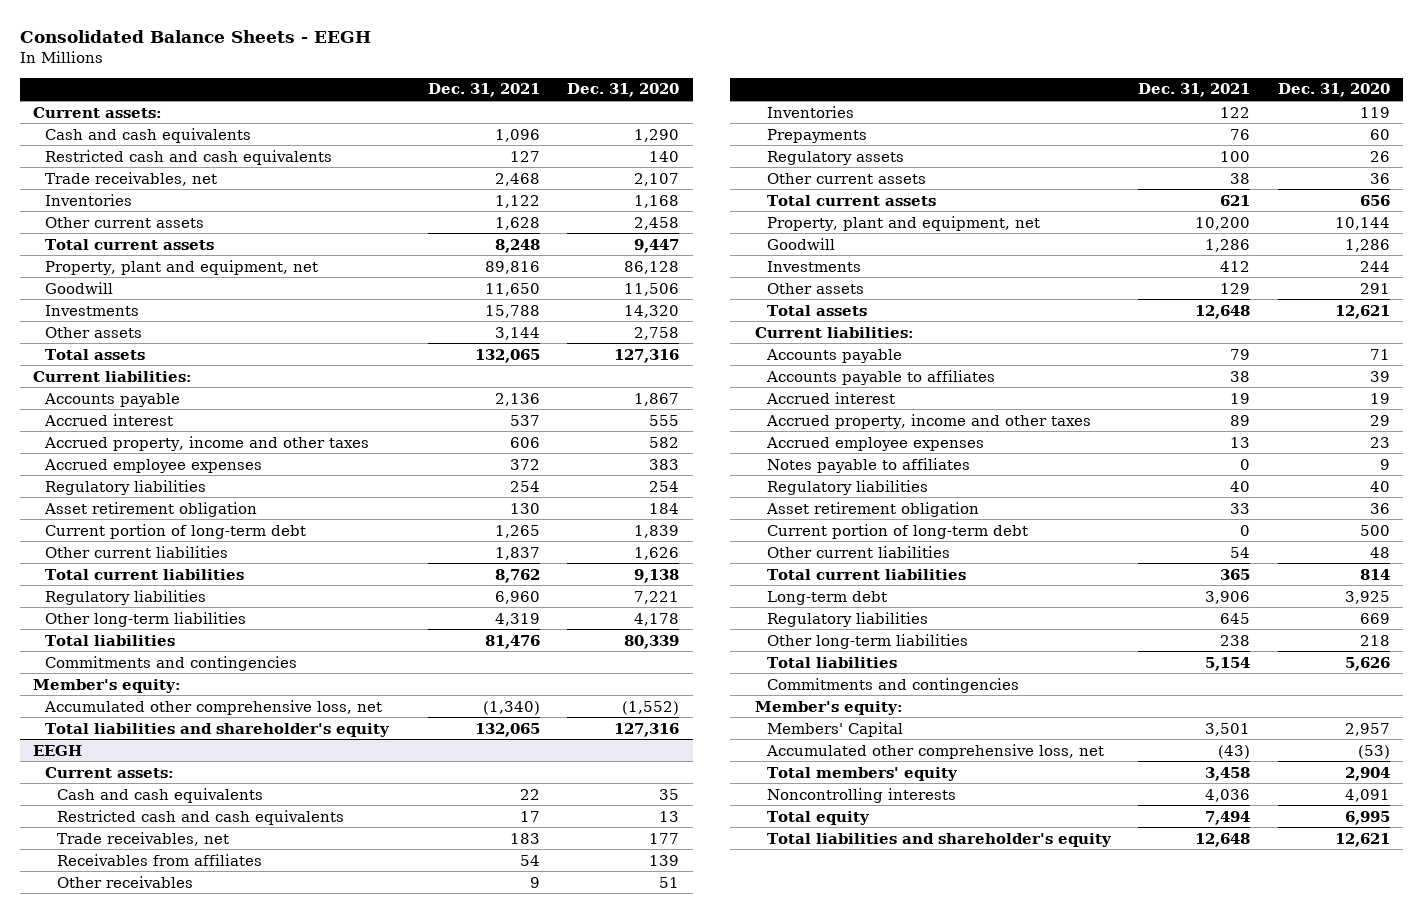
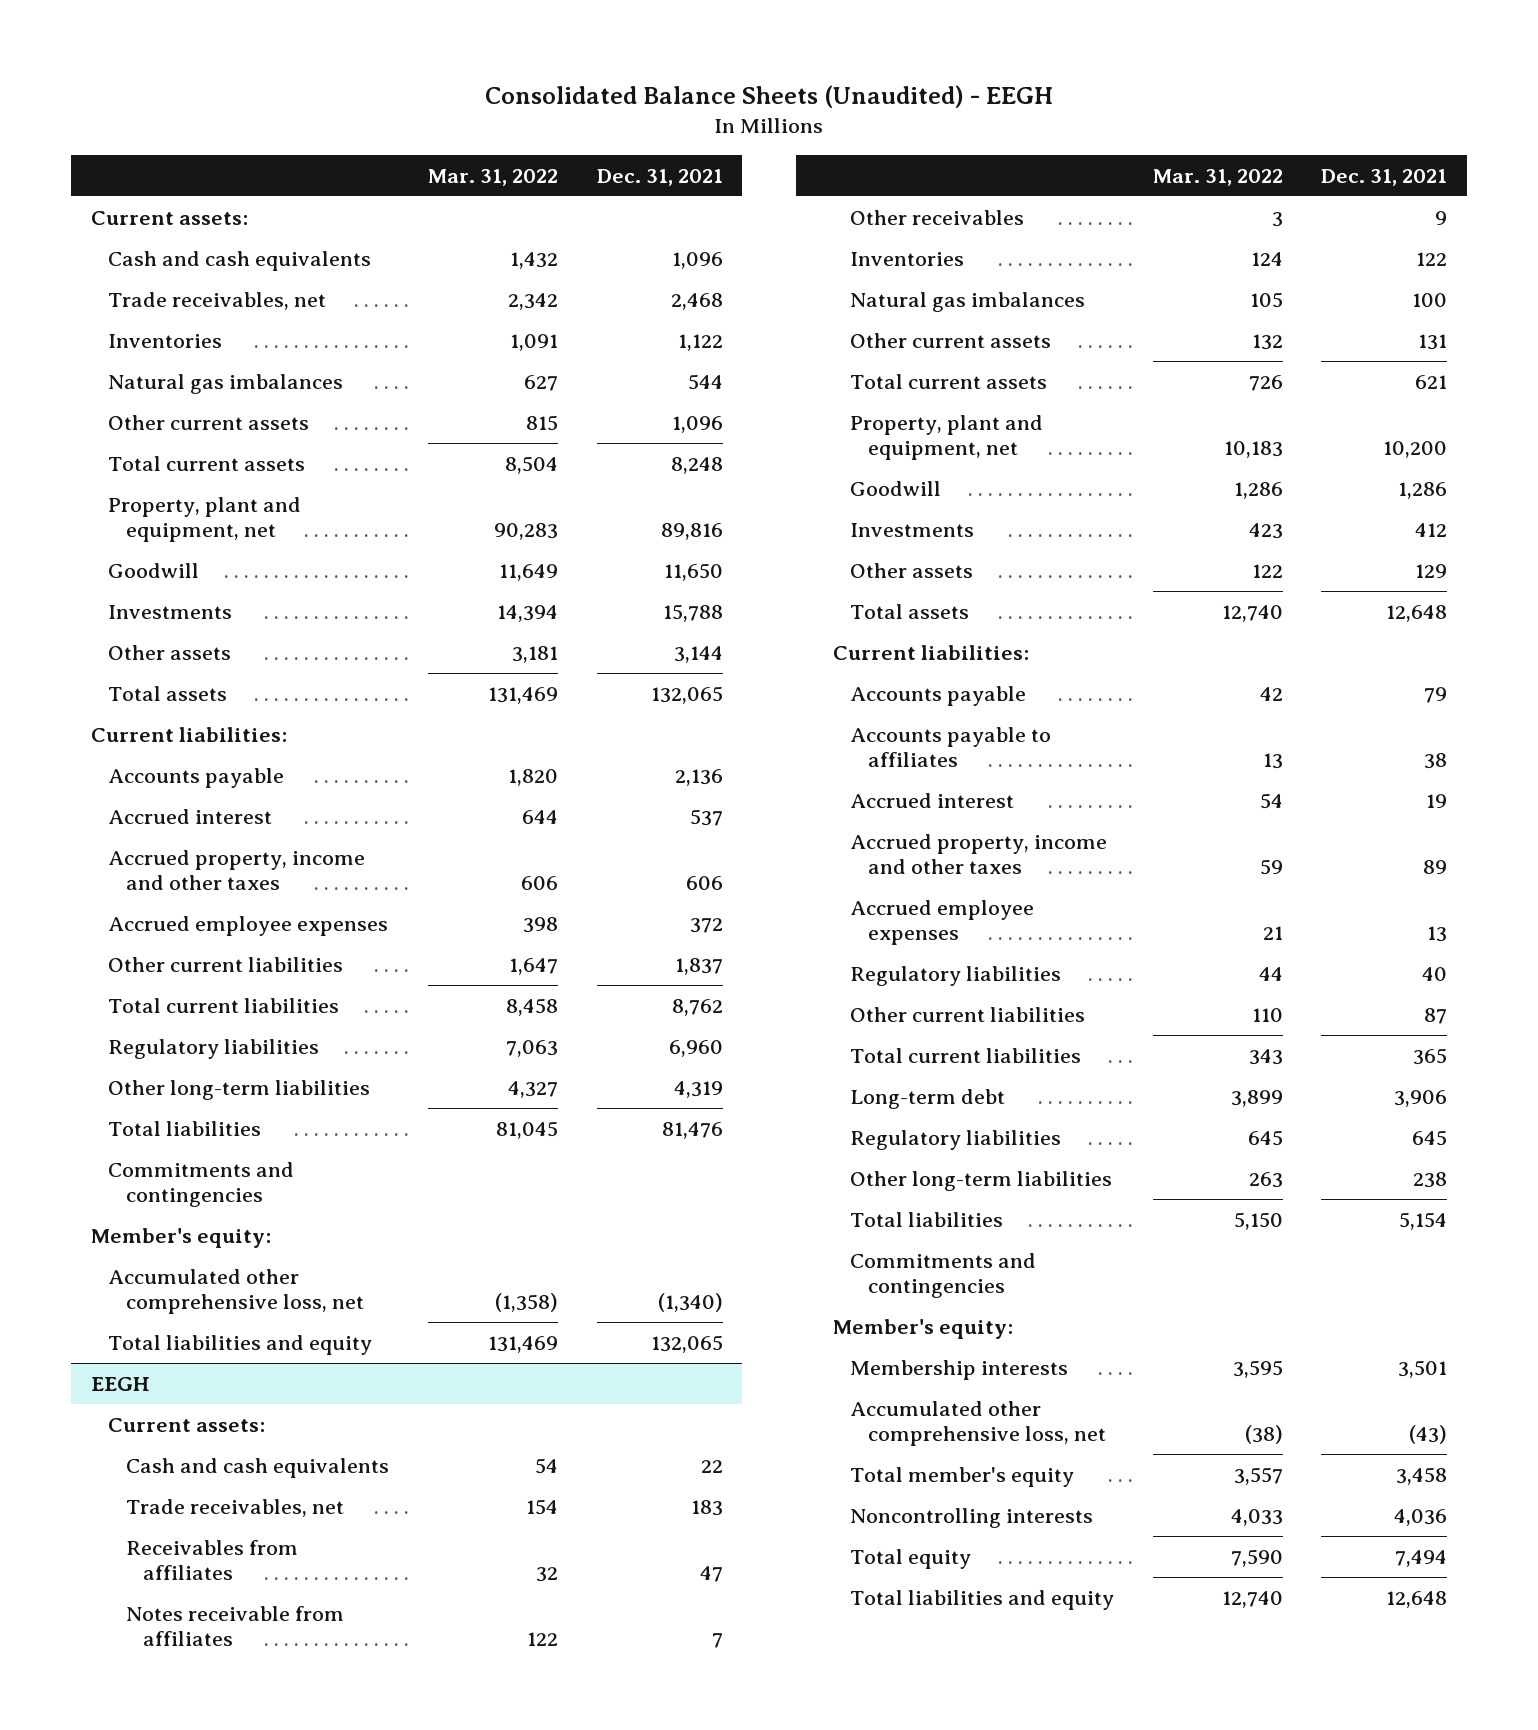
[19,29,371,43] Consolidated Balance Sheets - EEGH -> [485,85,1054,109] Consolidated Balance Sheets (Unaudited) - EEGH
[567,83,680,98] Dec. 31, 2020 -> none
none -> [428,168,559,186] Mar. 31, 2022
[45,149,333,165] Restricted cash and cash equivalents -> none
none -> [108,373,344,394] Natural gas imbalances
[495,216,541,230] 1,628 -> [672,415,724,433] 1,096
[45,479,207,495] Regulatory liabilities -> none
[44,501,258,517] Asset retirement obligation -> none
[45,523,307,539] Current portion of long-term debt -> none
[45,722,391,737] Total liabilities and shareholder's equity -> [108,1334,373,1355] Total liabilities and equity
[56,809,344,825] Restricted cash and cash equivalents -> none
[520,854,541,866] 54 -> [700,1566,724,1583] 47
none -> [125,1605,344,1647] Notes receivable from affiliates
[767,128,868,143] Prepayments -> none
[767,150,905,165] Regulatory assets -> none
none -> [850,291,1086,312] Natural gas imbalances
[1230,172,1251,184] 38 -> [1418,333,1448,350] 131
[767,457,971,473] Notes payable to affiliates -> none
[766,501,980,517] Asset retirement obligation -> none
[767,523,1029,539] Current portion of long-term debt -> none
[1230,546,1251,558] 54 -> [1424,1007,1448,1024] 87
[767,721,904,737] Members' Capital -> [850,1359,1069,1380] Membership interests
[767,766,959,781] Total members' equity -> [850,1466,1075,1487] Total member's equity
[767,832,1113,847] Total liabilities and shareholder's equity -> [850,1589,1115,1610] Total liabilities and equity

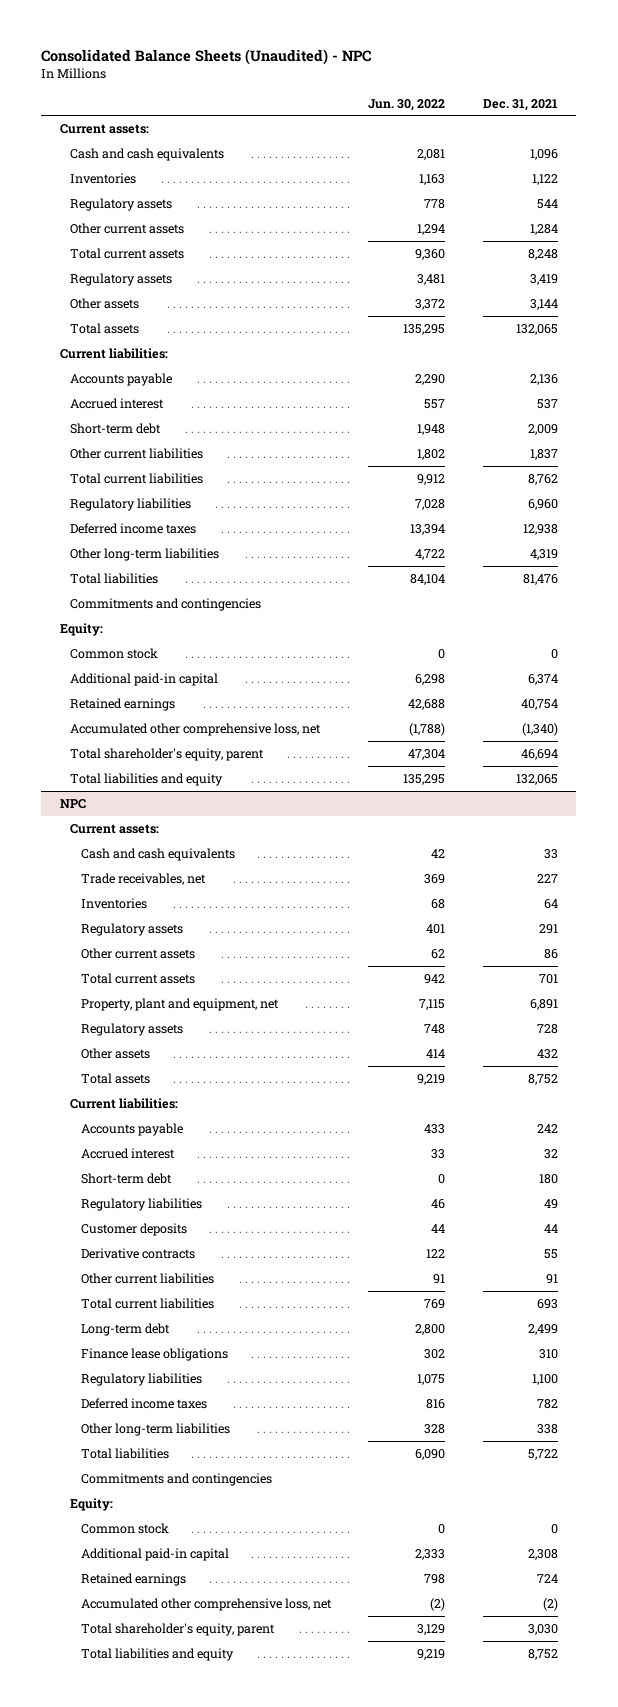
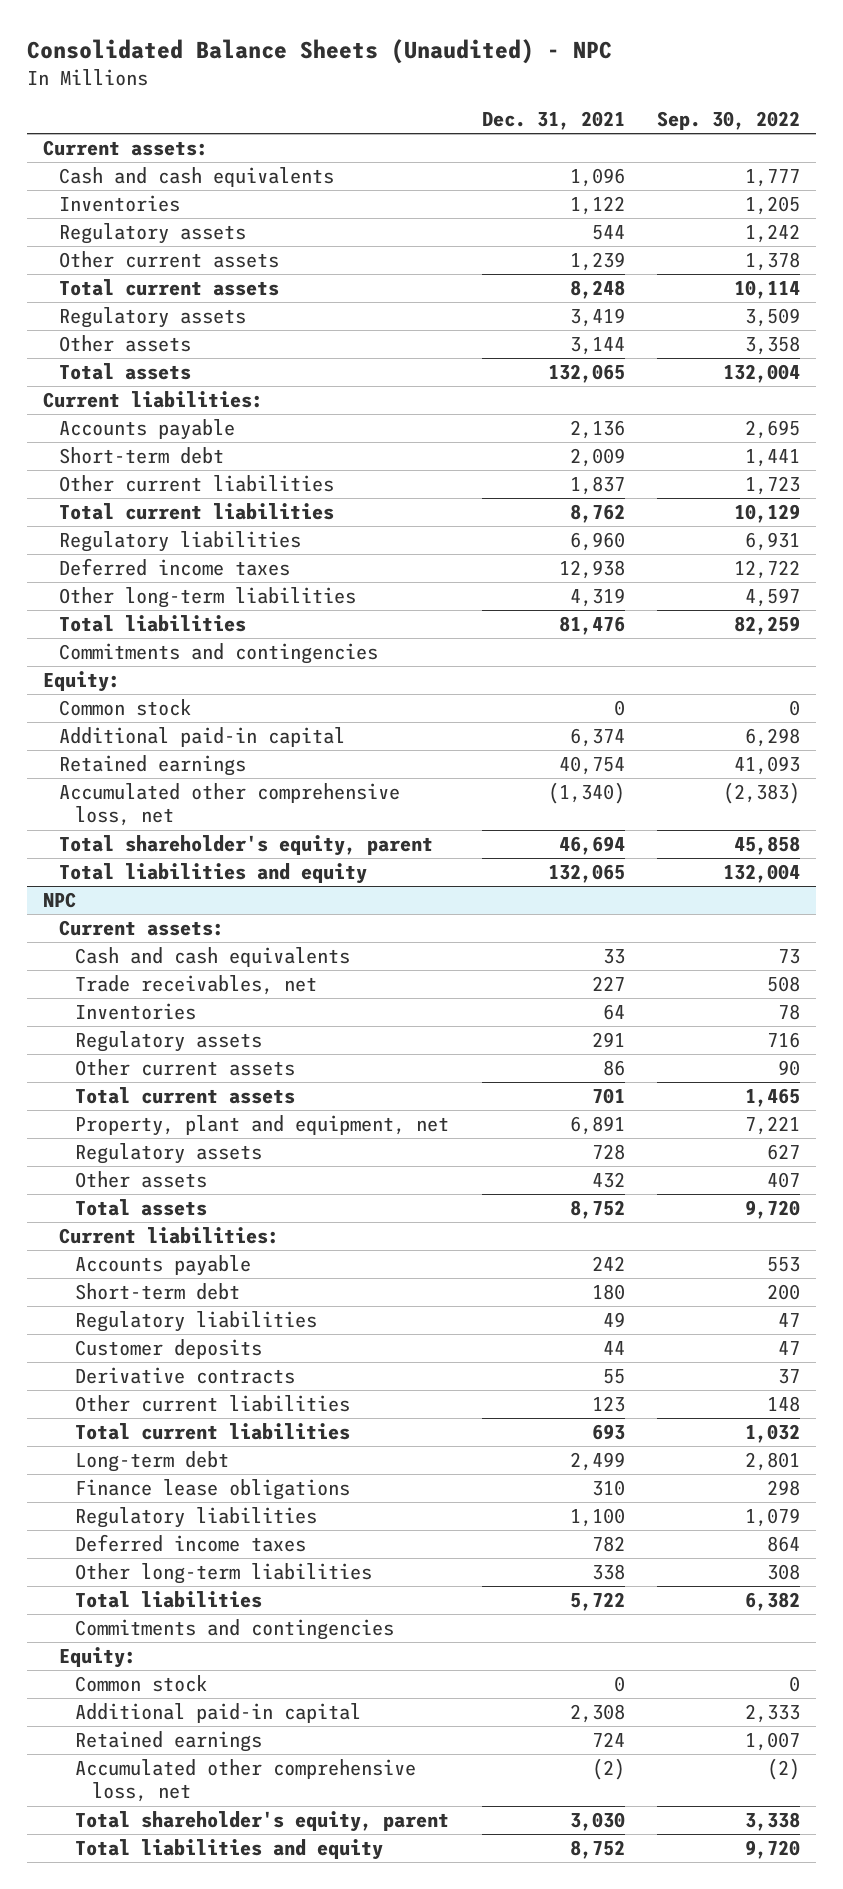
[368,98,446,111] Jun. 30, 2022 -> none
none -> [656,111,800,131] Sep. 30, 2022
[529,223,558,235] 1,284 -> [569,252,625,272] 1,239
[70,397,165,409] Accrued interest -> none
[80,1147,175,1159] Accrued interest -> none
[545,1273,558,1284] 91 -> [591,1396,625,1413] 123

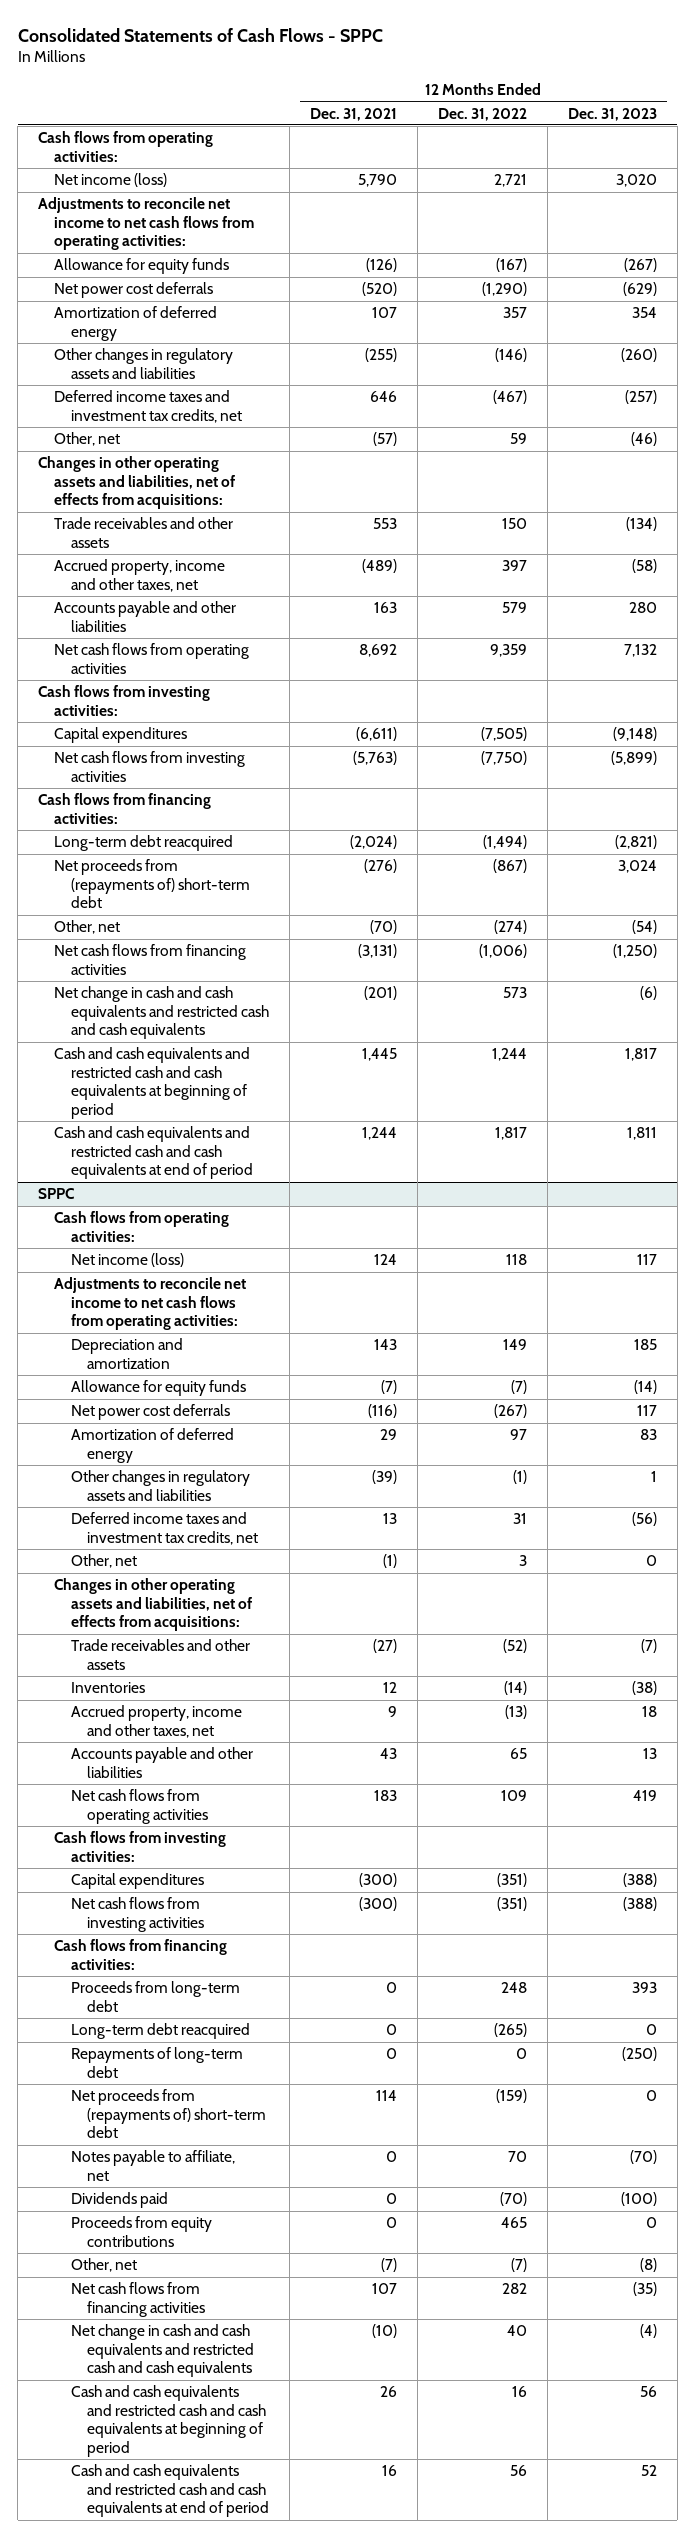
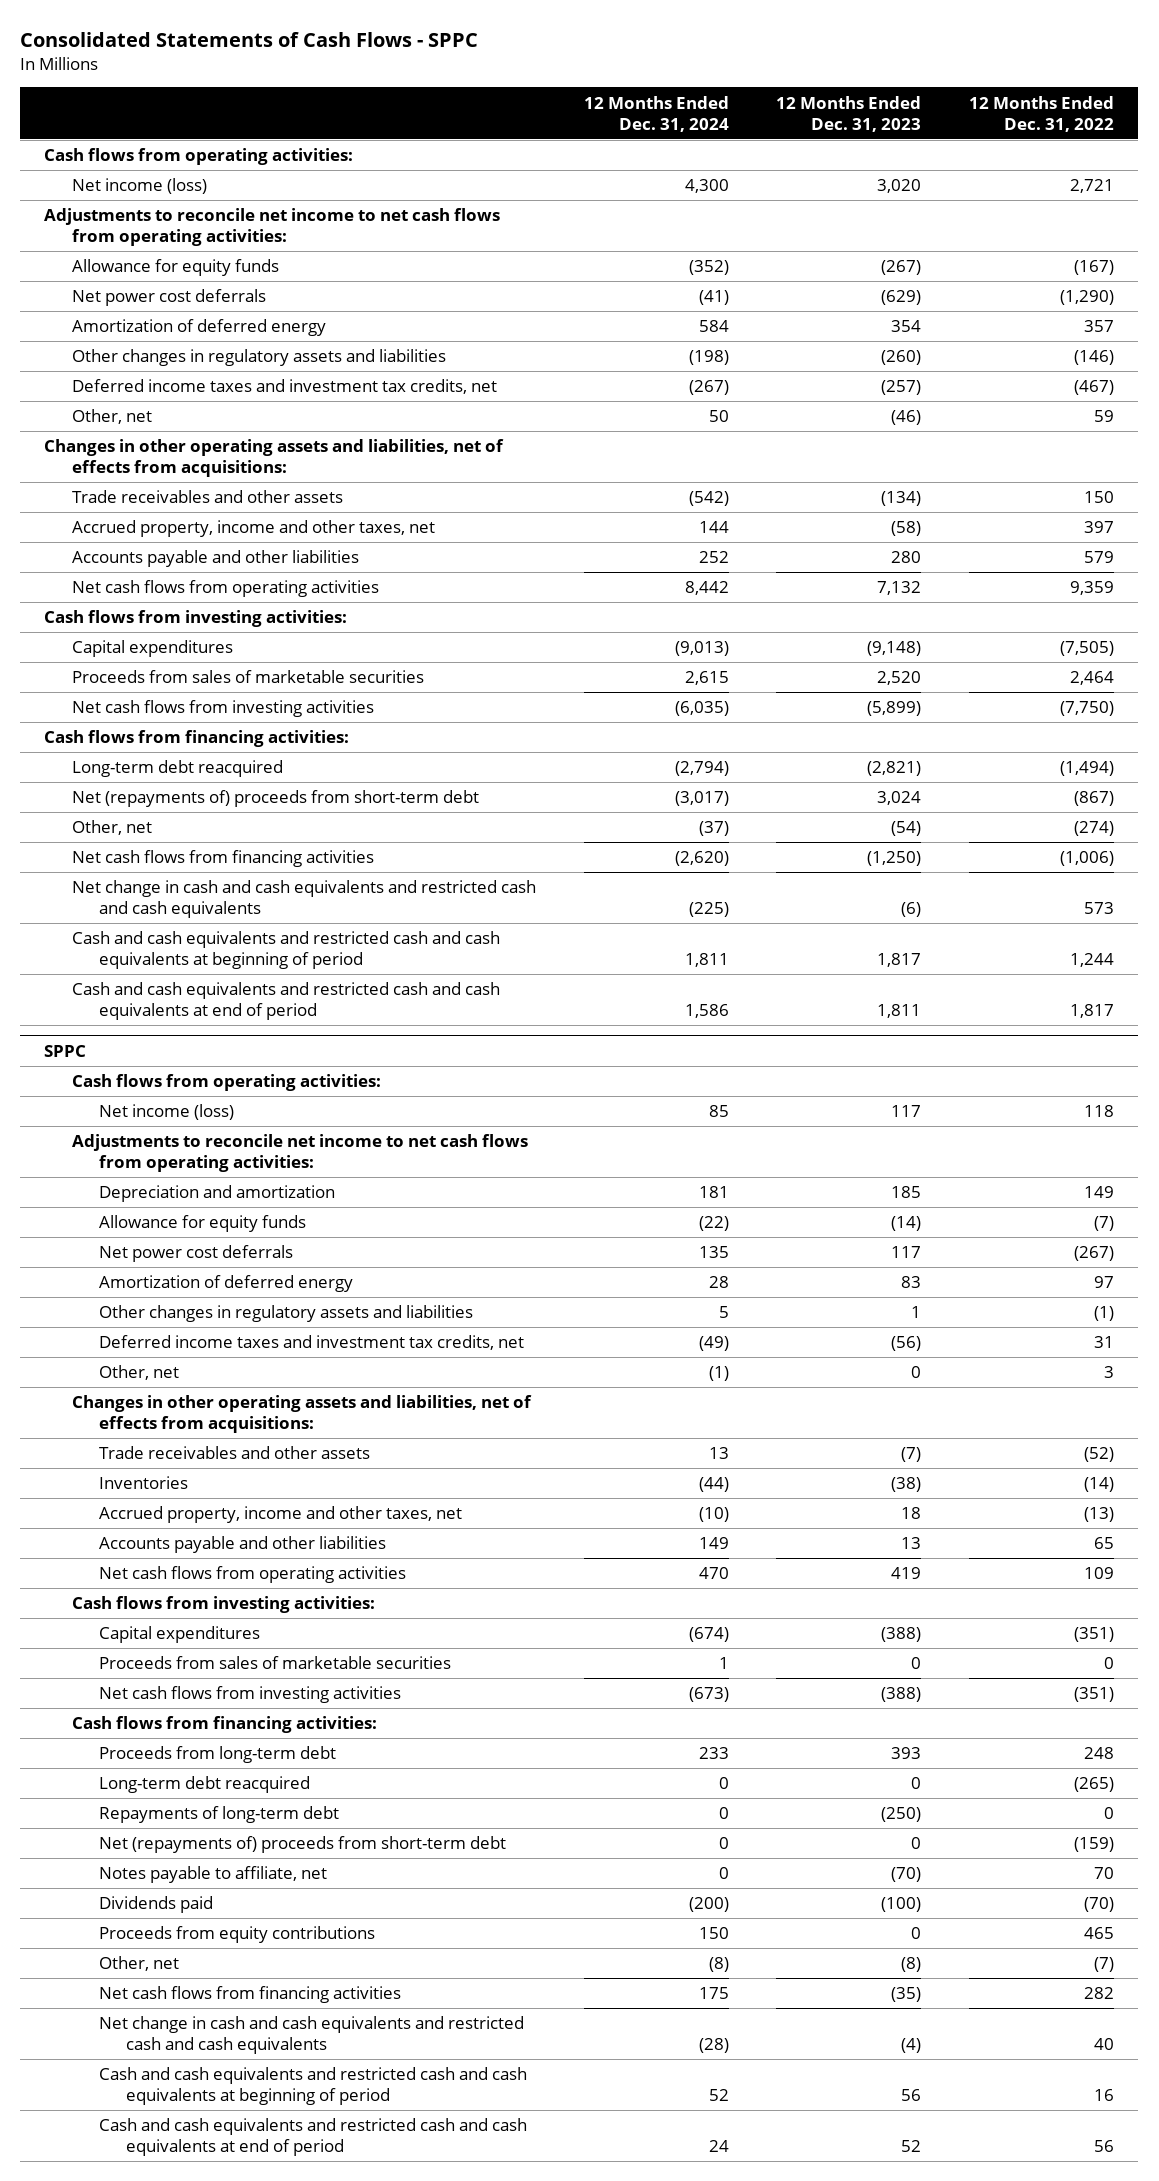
[309,107,397,121] Dec. 31, 2021 -> none
none -> [583,95,729,132] 12 Months Ended Dec. 31, 2024
none -> [71,670,424,684] Proceeds from sales of marketable securities
[54,859,250,909] Net proceeds from (repayments of) short-term debt -> [71,790,479,808] Net (repayments of) proceeds from short-term debt
none -> [98,1656,451,1670] Proceeds from sales of marketable securities
[70,2089,266,2139] Net proceeds from (repayments of) short-term debt -> [98,1836,506,1854] Net (repayments of) proceeds from short-term debt

